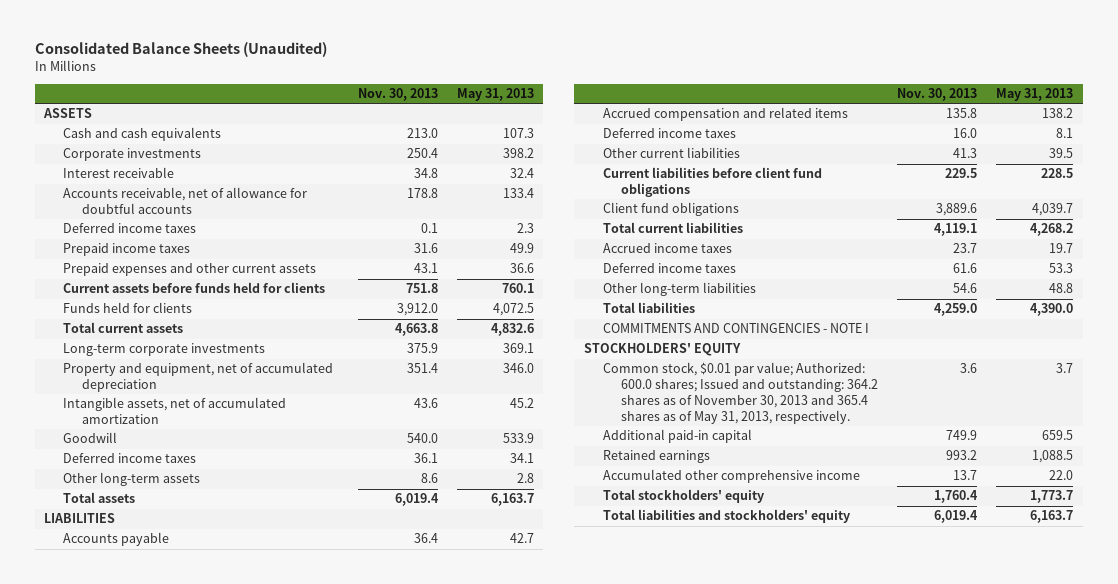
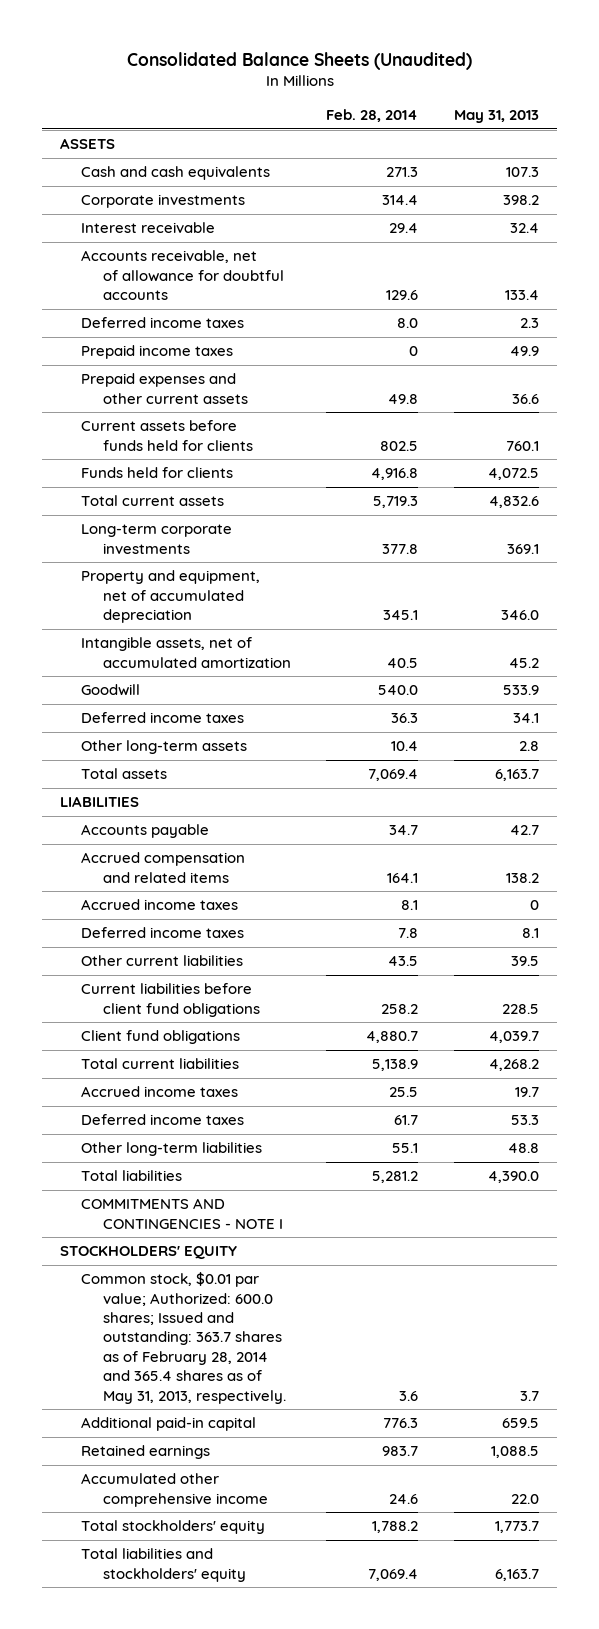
[357,87,438,101] Nov. 30, 2013 -> none
none -> [326,109,419,123] Feb. 28, 2014
none -> [81,899,239,911] Accrued income taxes
[602,362,879,424] Common stock, $0.01 par value; Authorized: 600.0 shares; Issued and outstanding: 364.2 shares as of November 30, 2013 and 365.4 shares as of May 31, 2013, respectively. -> [81,1272,286,1404] Common stock, $0.01 par value; Authorized: 600.0 shares; Issued and outstanding: 363.7 shares as of February 28, 2014 and 365.4 shares as of May 31, 2013, respectively.

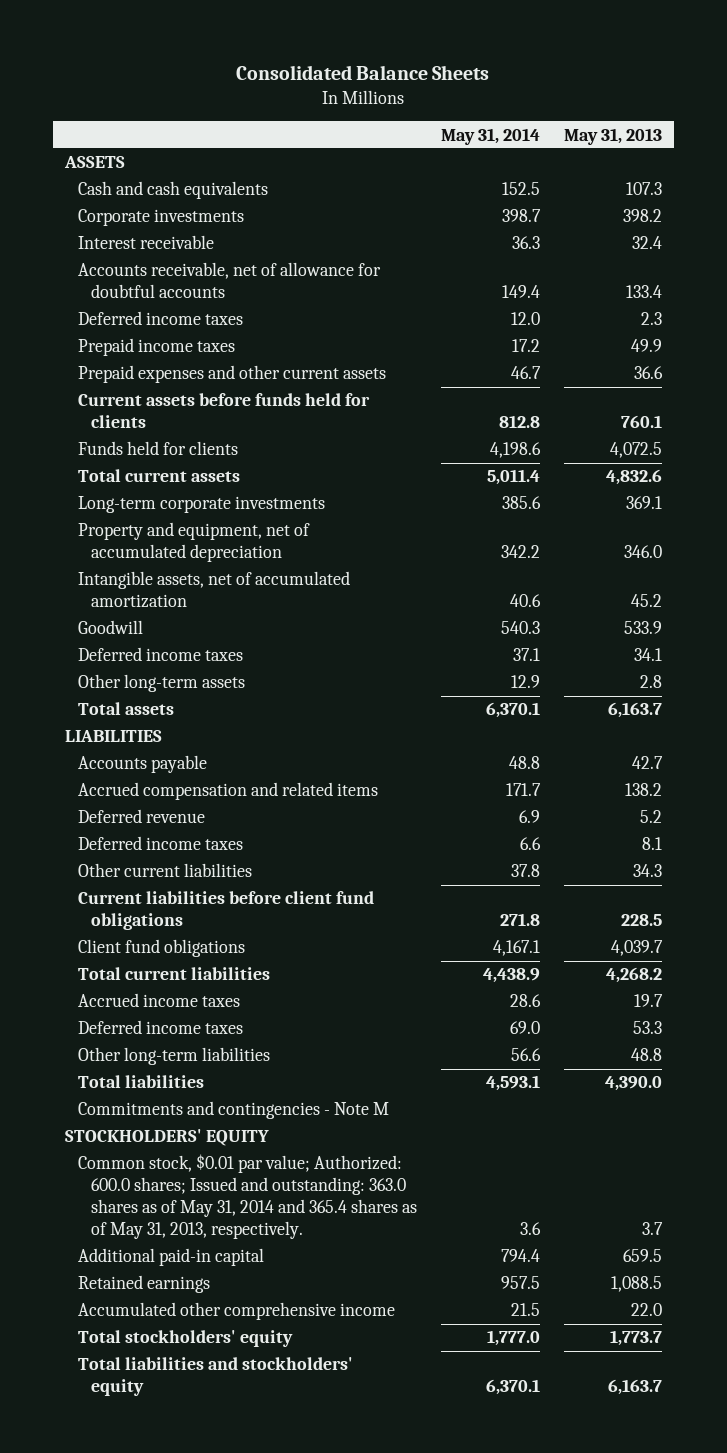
[126,51,472,70] Consolidated Balance Sheets (Unaudited) -> [236,65,490,81] Consolidated Balance Sheets
[326,109,419,123] Feb. 28, 2014 -> none
none -> [440,127,540,145] May 31, 2014
[81,899,239,911] Accrued income taxes -> none
none -> [77,809,205,824] Deferred revenue
[510,956,539,967] 39.5 -> [632,864,662,878] 34.3
[81,1198,283,1229] COMMITMENTS AND CONTINGENCIES - NOTE I -> [77,1101,389,1120] Commitments and contingencies - Note M
[81,1272,286,1404] Common stock, $0.01 par value; Authorized: 600.0 shares; Issued and outstanding: 363.7 shares as of February 28, 2014 and 365.4 shares as of May 31, 2013, respectively. -> [77,1154,417,1240] Common stock, $0.01 par value; Authorized: 600.0 shares; Issued and outstanding: 363.0 shares as of May 31, 2014 and 365.4 shares as of May 31, 2013, respectively.

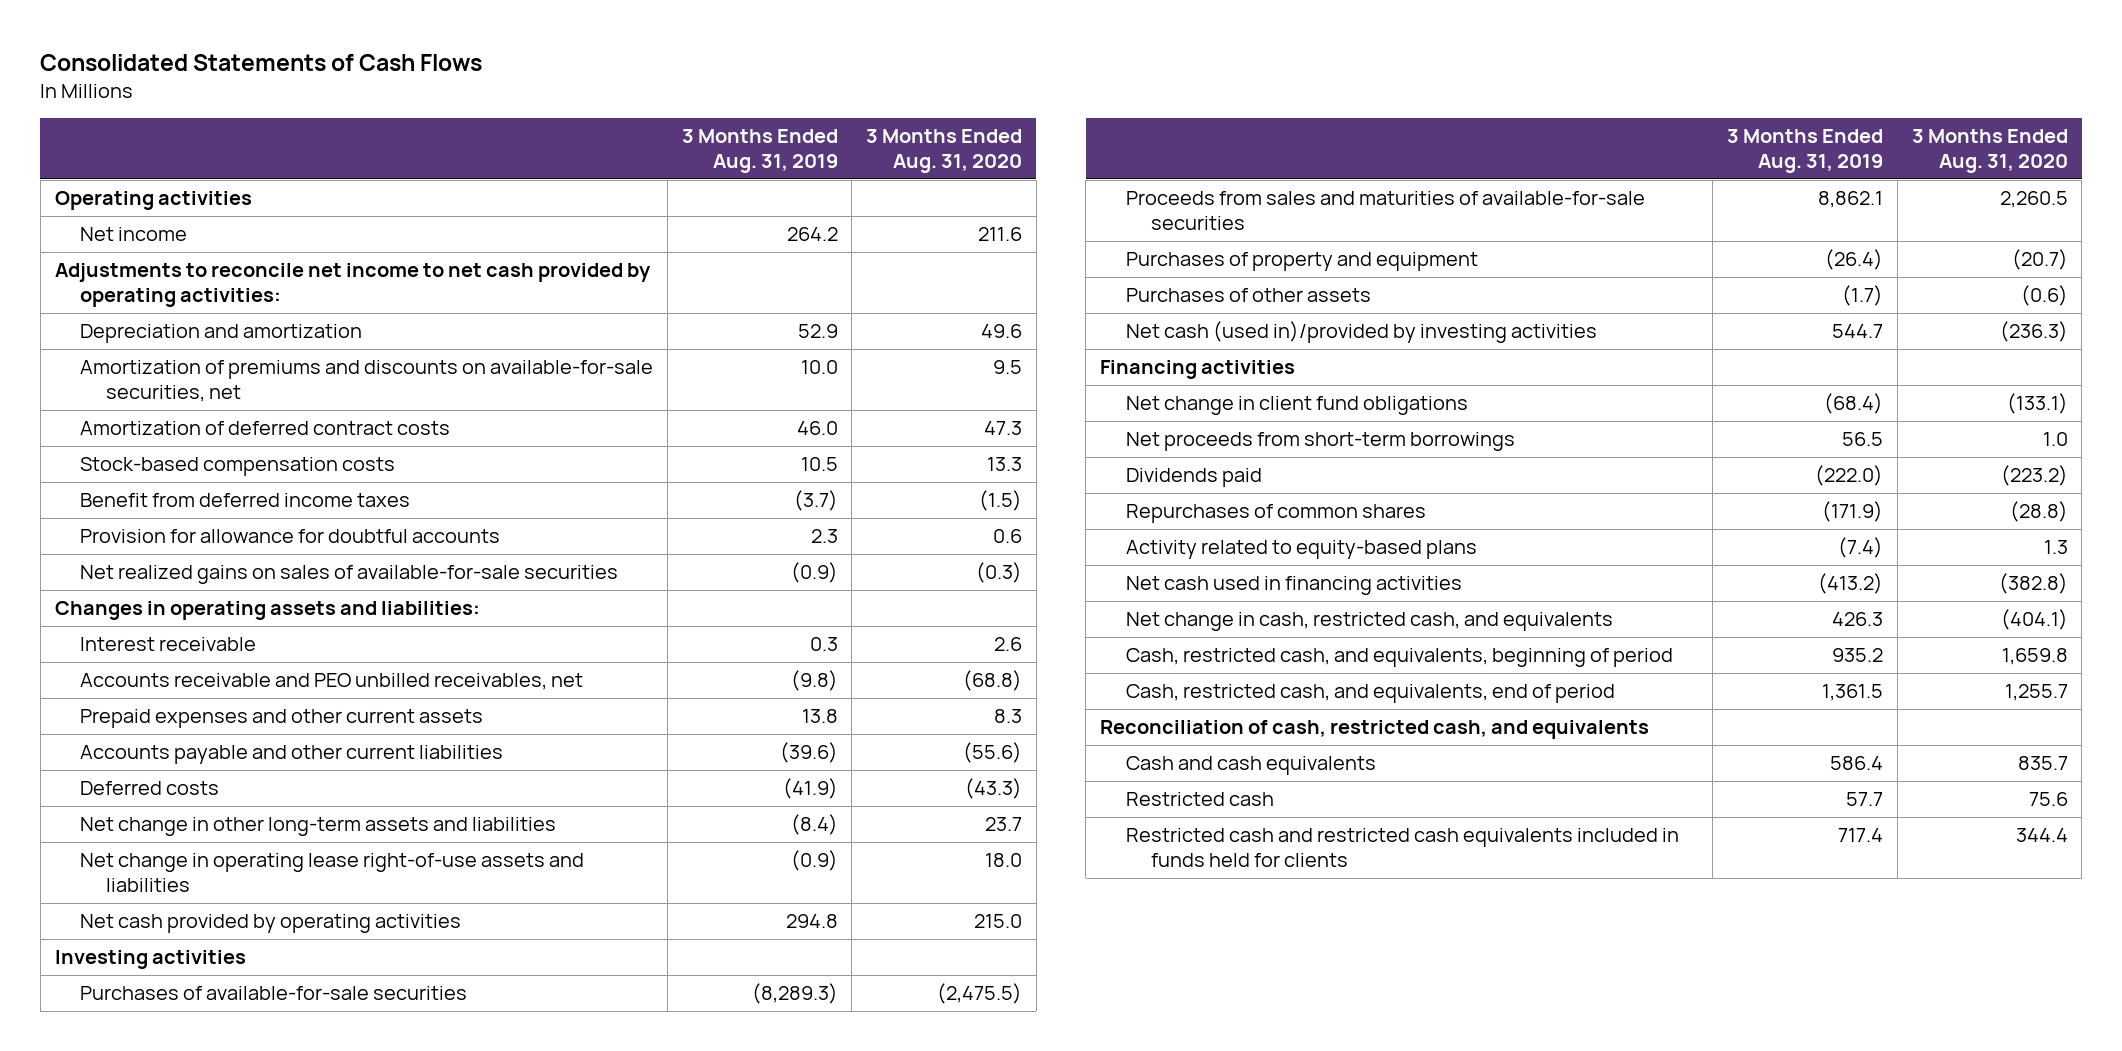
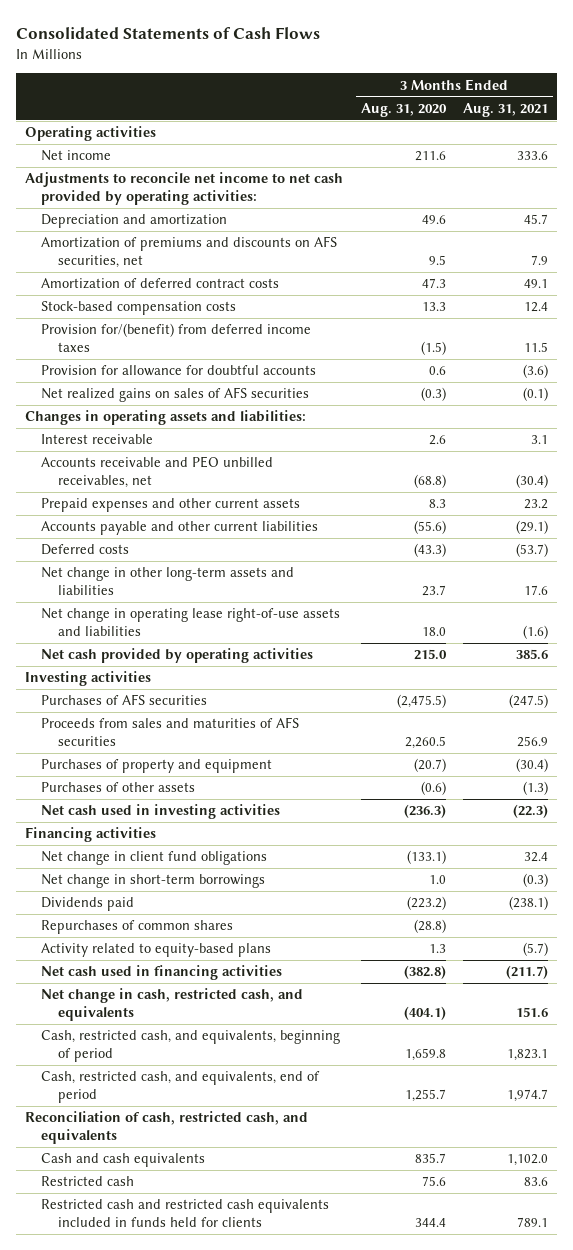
[681,129,838,174] 3 Months Ended Aug. 31, 2019 -> none
none -> [463,102,549,117] Aug. 31, 2021
[80,360,654,403] Amortization of premiums and discounts on available-for-sale securities, net -> [41,236,338,269] Amortization of premiums and discounts on AFS securities, net
[80,493,411,508] Benefit from deferred income taxes -> [41,323,312,353] Provision for/(benefit) from deferred income taxes
[80,565,619,585] Net realized gains on sales of available-for-sale securities -> [41,387,310,403] Net realized gains on sales of AFS securities
[80,986,468,1001] Purchases of available-for-sale securities -> [41,694,208,706] Purchases of AFS securities
[1125,191,1645,231] Proceeds from sales and maturities of available-for-sale securities -> [41,717,300,747] Proceeds from sales and maturities of AFS securities
[1125,321,1597,344] Net cash (used in)/provided by investing activities -> [41,804,281,820] Net cash used in investing activities
[1125,432,1515,452] Net proceeds from short-term borrowings -> [41,874,266,889] Net change in short-term borrowings

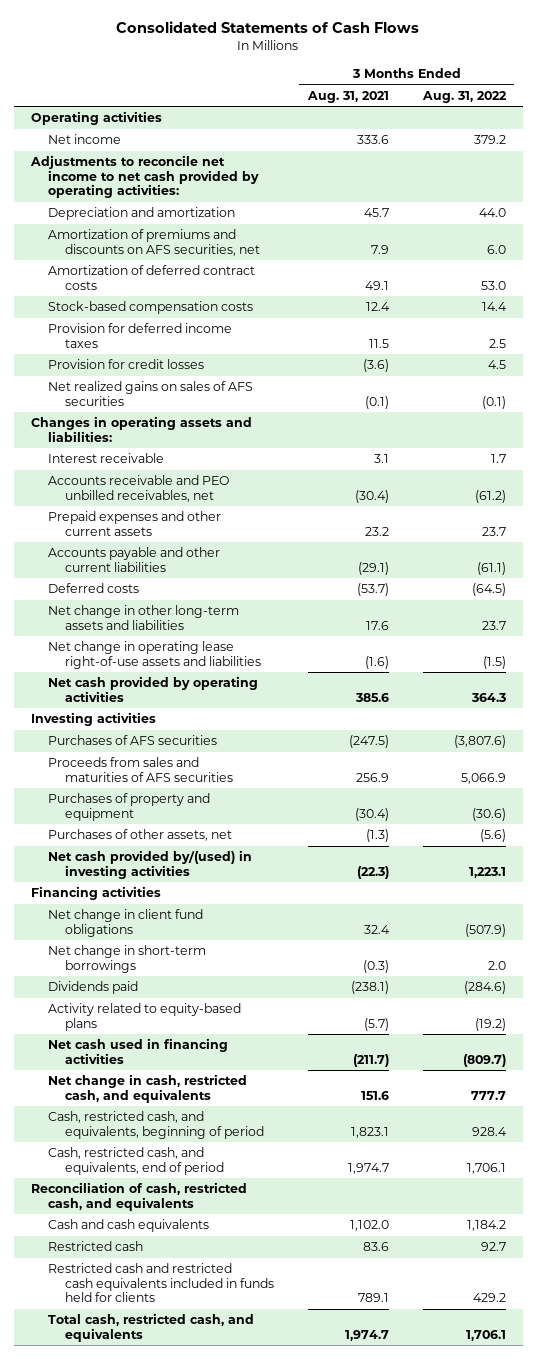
[360,102,447,117] Aug. 31, 2020 -> none
none -> [421,90,507,103] Aug. 31, 2022
[41,323,312,353] Provision for/(benefit) from deferred income taxes -> [47,323,232,348] Provision for deferred income taxes
[41,365,317,377] Provision for allowance for doubtful accounts -> [47,359,204,370] Provision for credit losses
[41,782,196,793] Purchases of other assets -> [47,829,232,842] Purchases of other assets, net
[41,804,281,820] Net cash used in investing activities -> [47,850,252,879] Net cash provided by/(used) in investing activities
[41,920,234,935] Repurchases of common shares -> none
none -> [47,1313,254,1342] Total cash, restricted cash, and equivalents

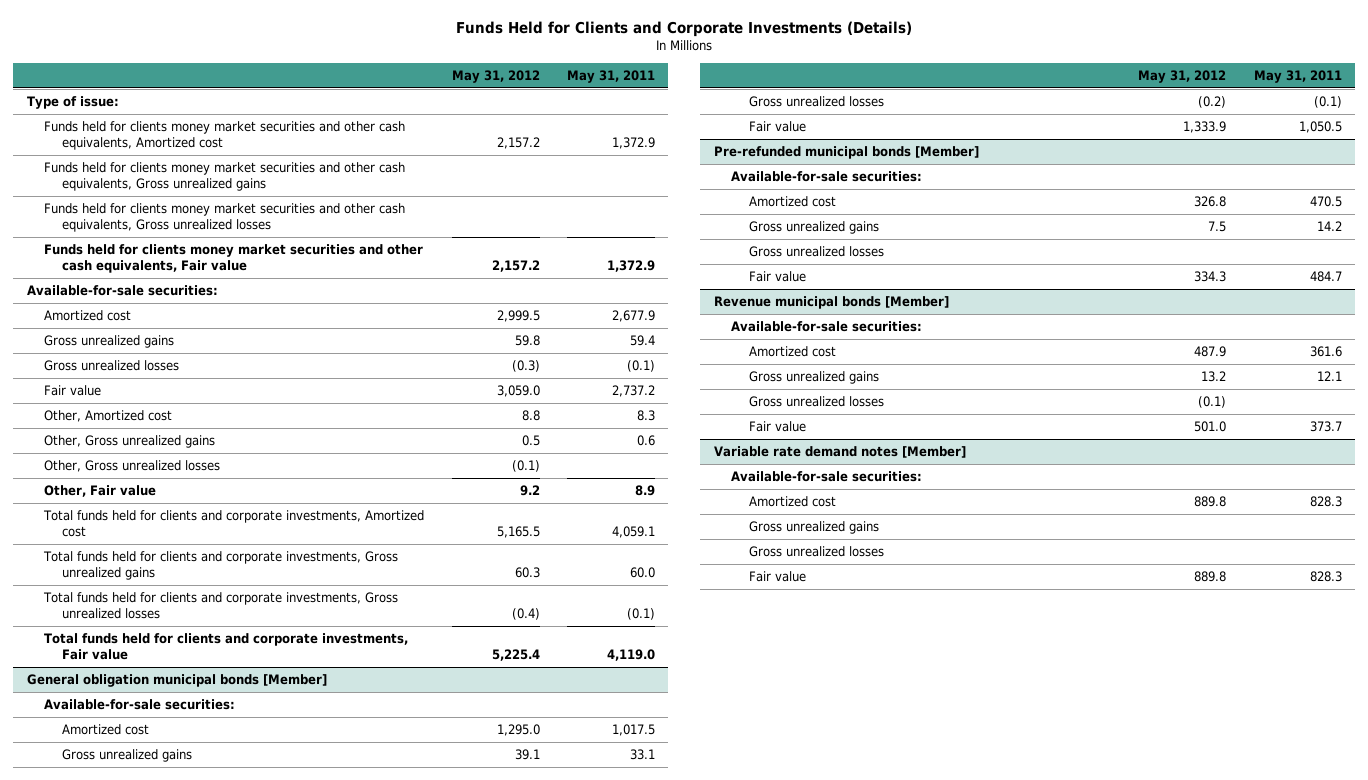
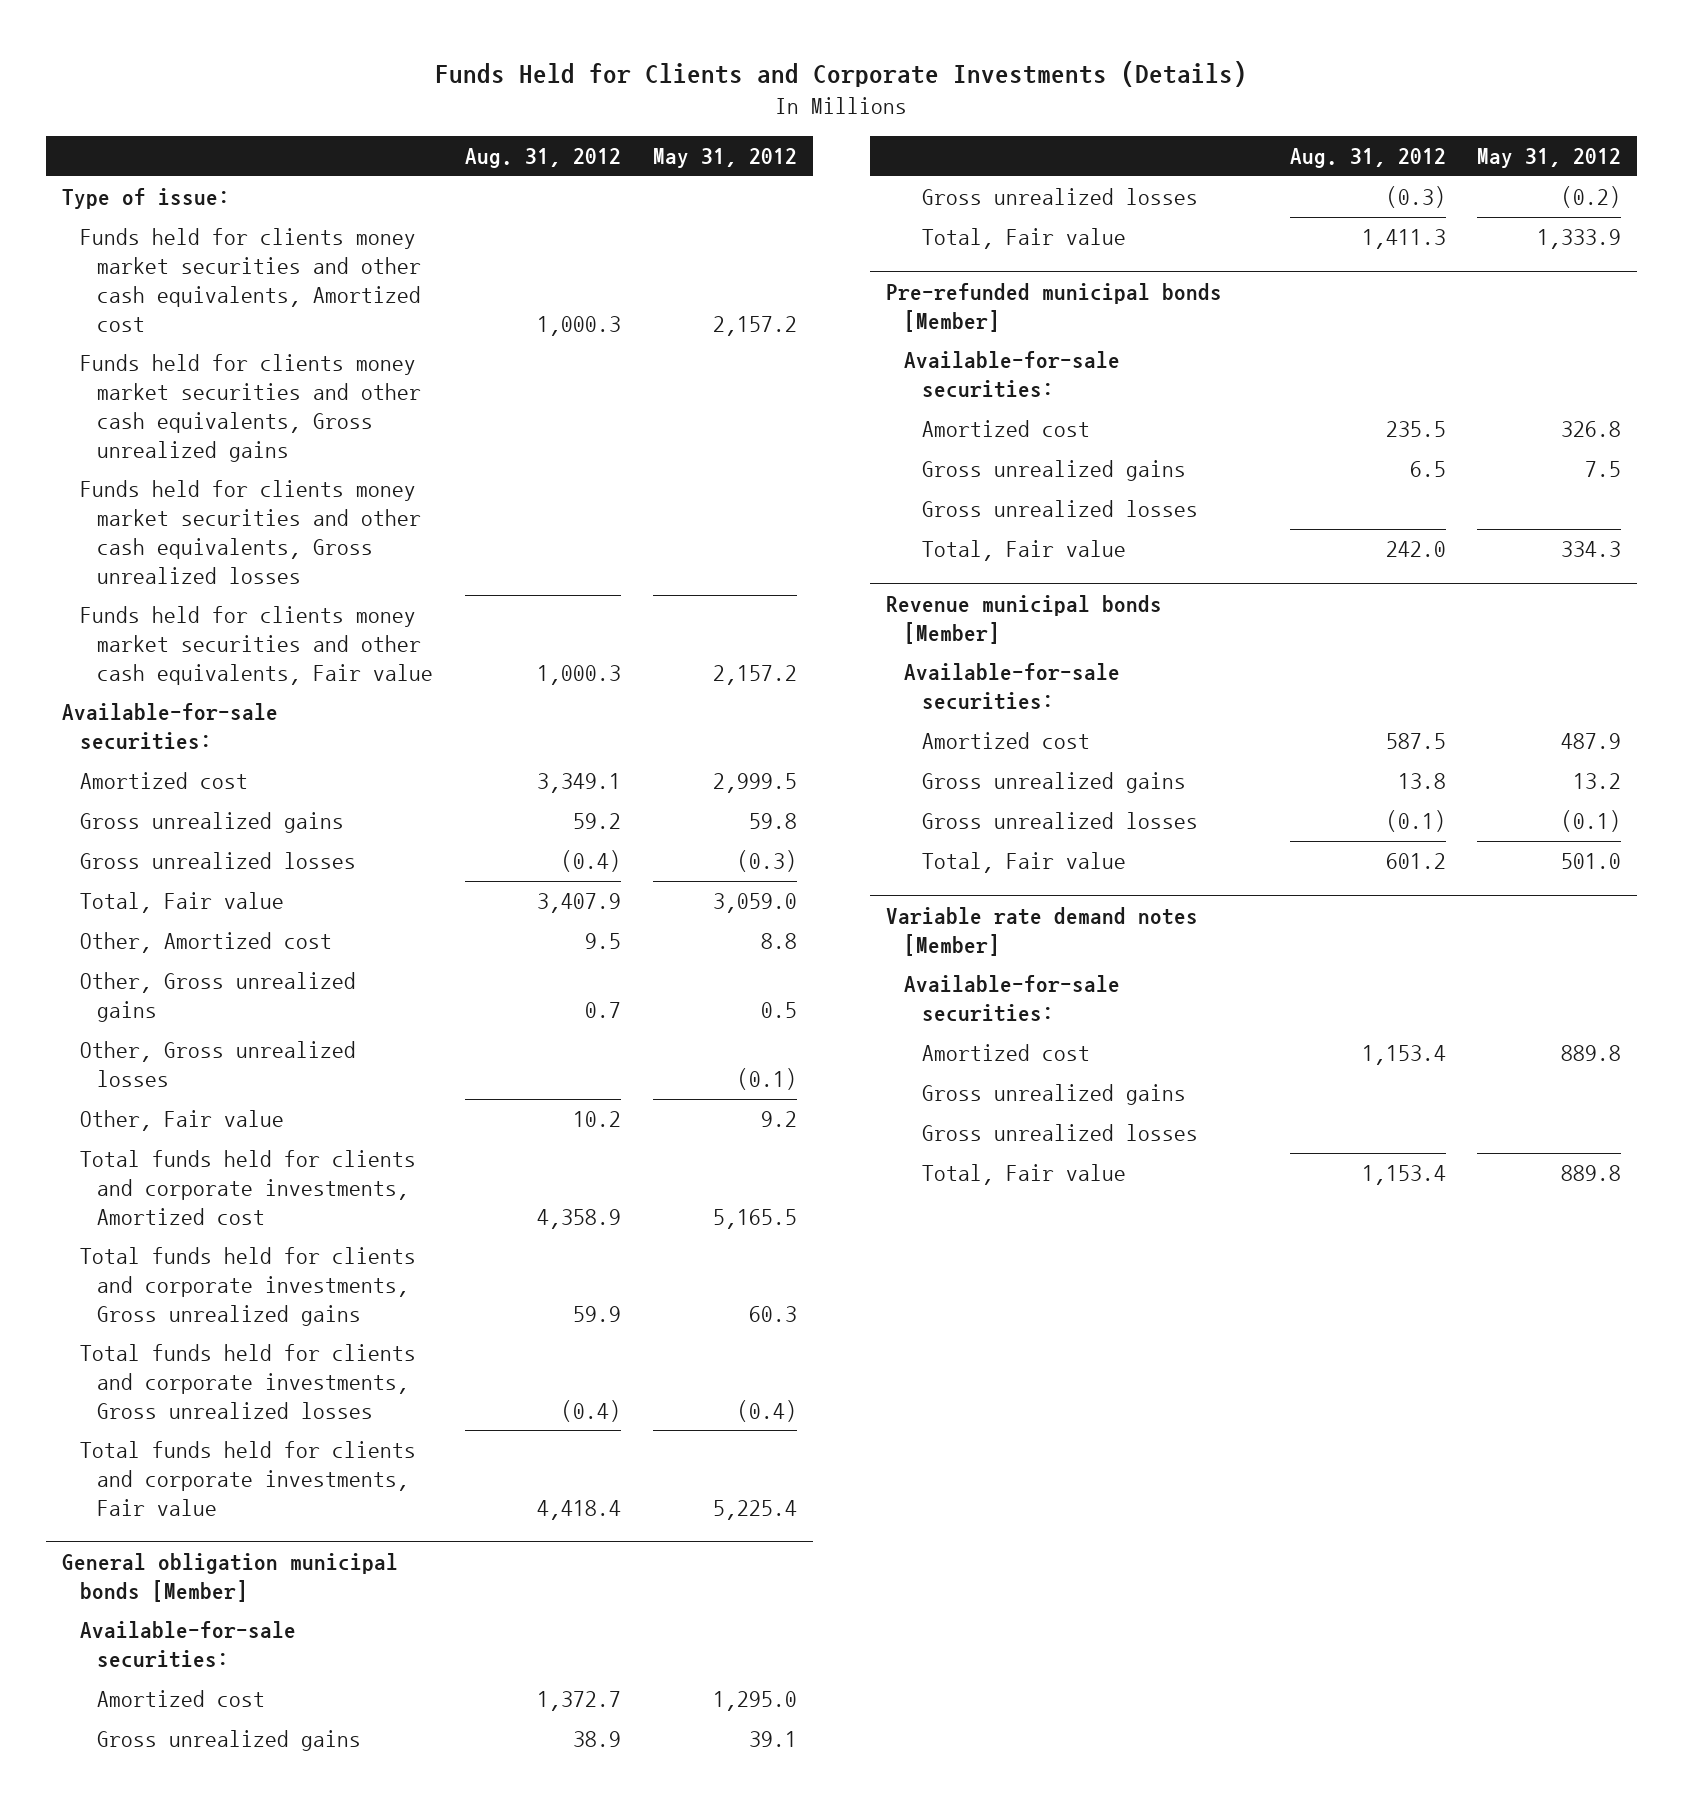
[566,69,655,83] May 31, 2011 -> none
none -> [465,148,622,169] Aug. 31, 2012
[44,385,102,397] Fair value -> [79,892,284,914] Total, Fair value
[748,121,806,133] Fair value -> [921,228,1126,250] Total, Fair value
[748,271,806,283] Fair value -> [921,540,1126,562] Total, Fair value
[748,421,806,433] Fair value -> [921,852,1126,874] Total, Fair value
[748,571,806,583] Fair value -> [921,1164,1126,1186] Total, Fair value

